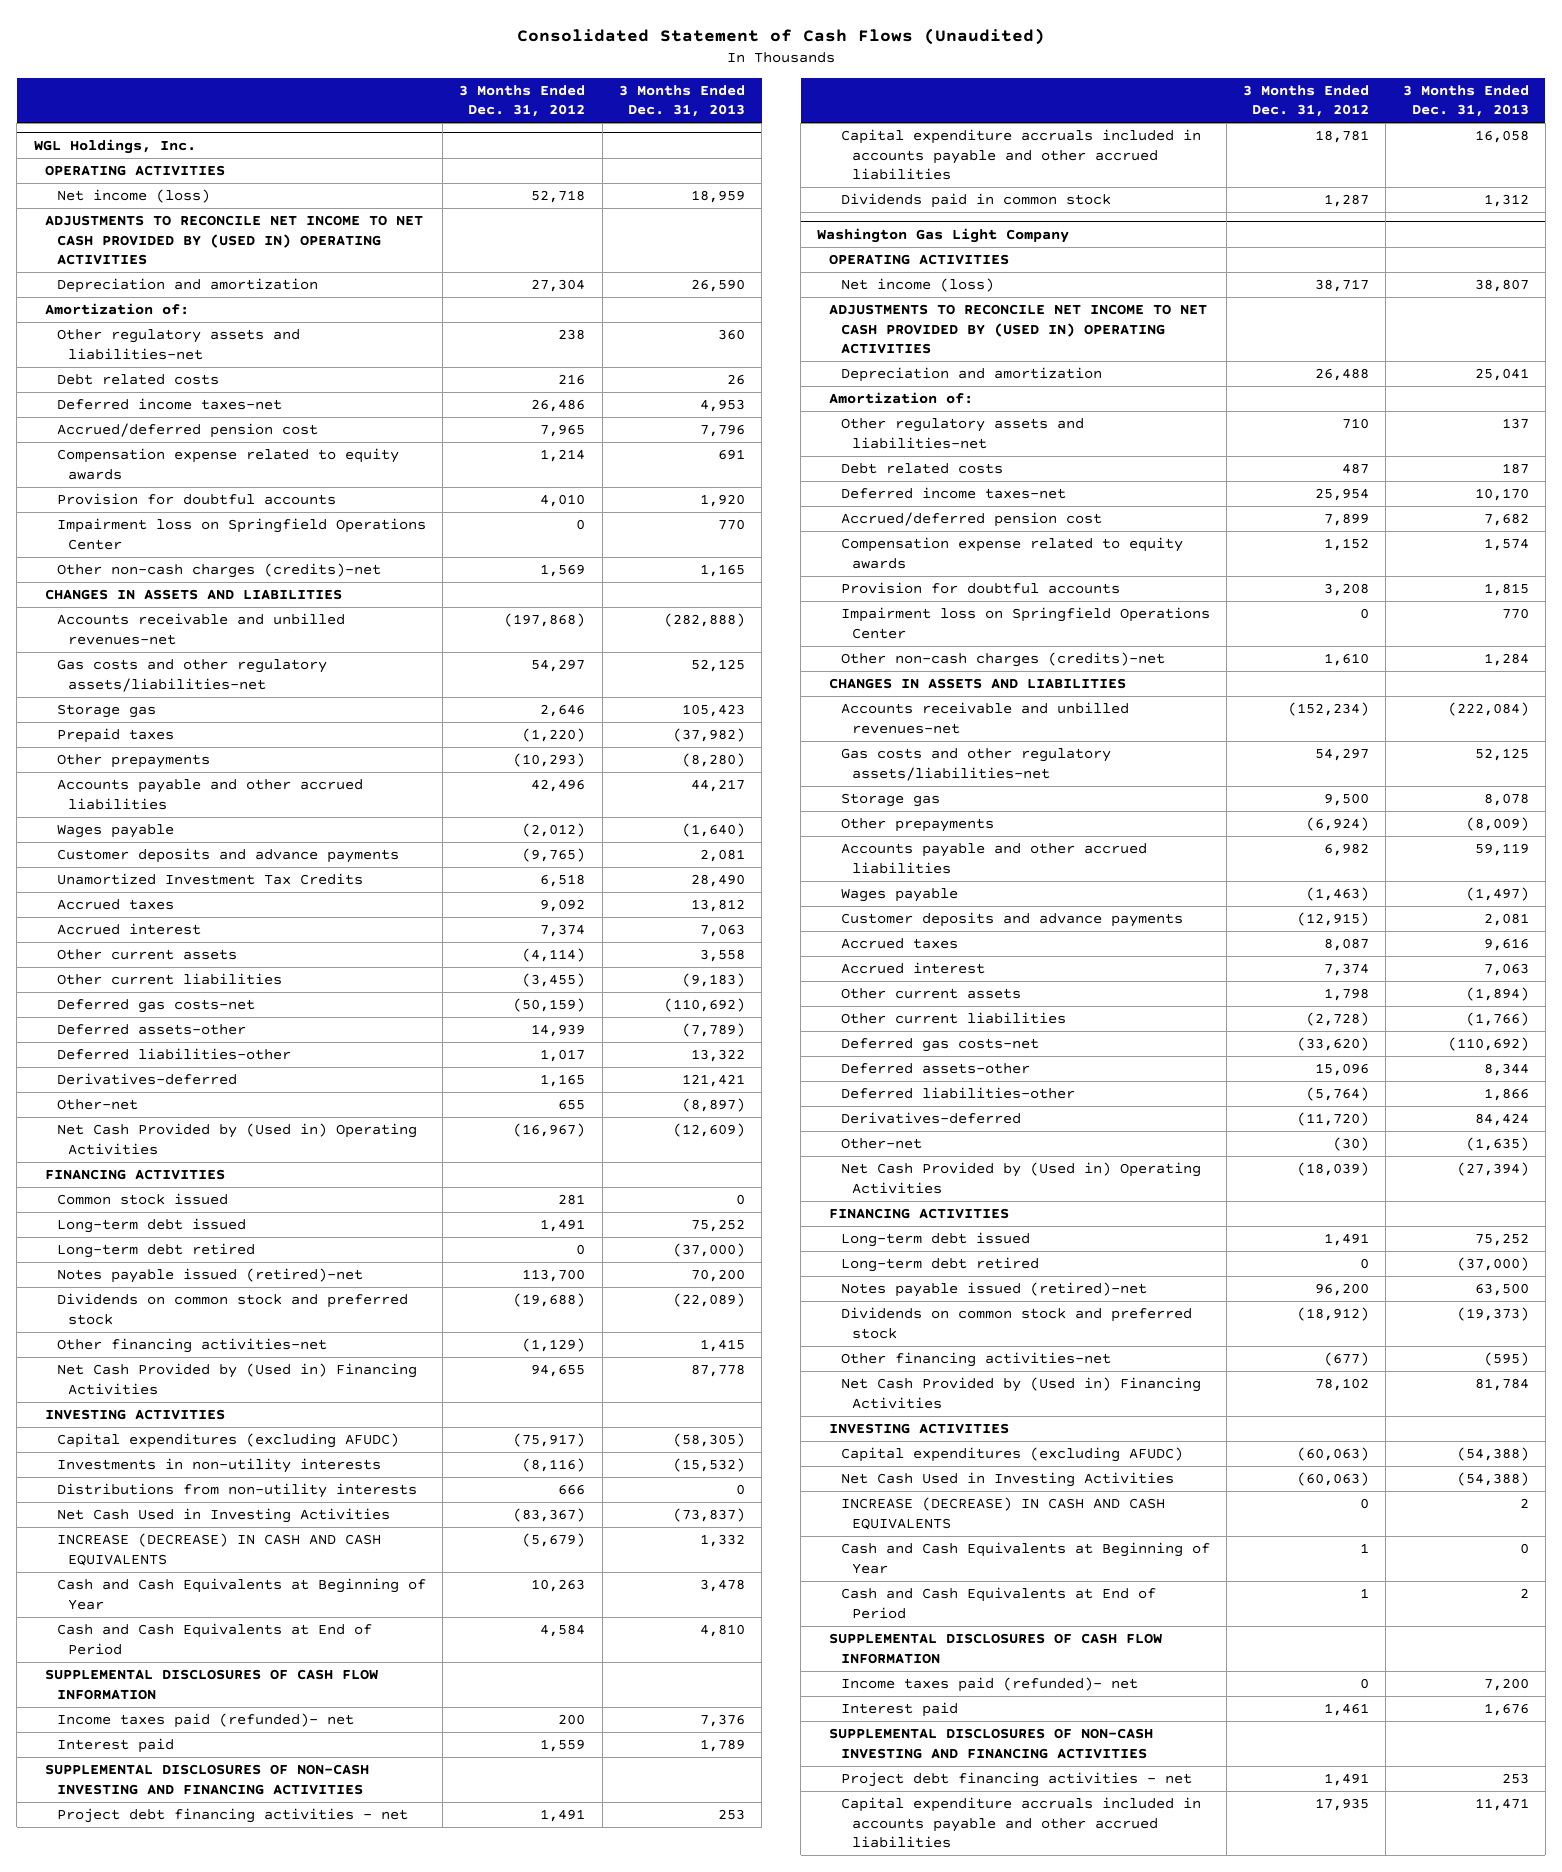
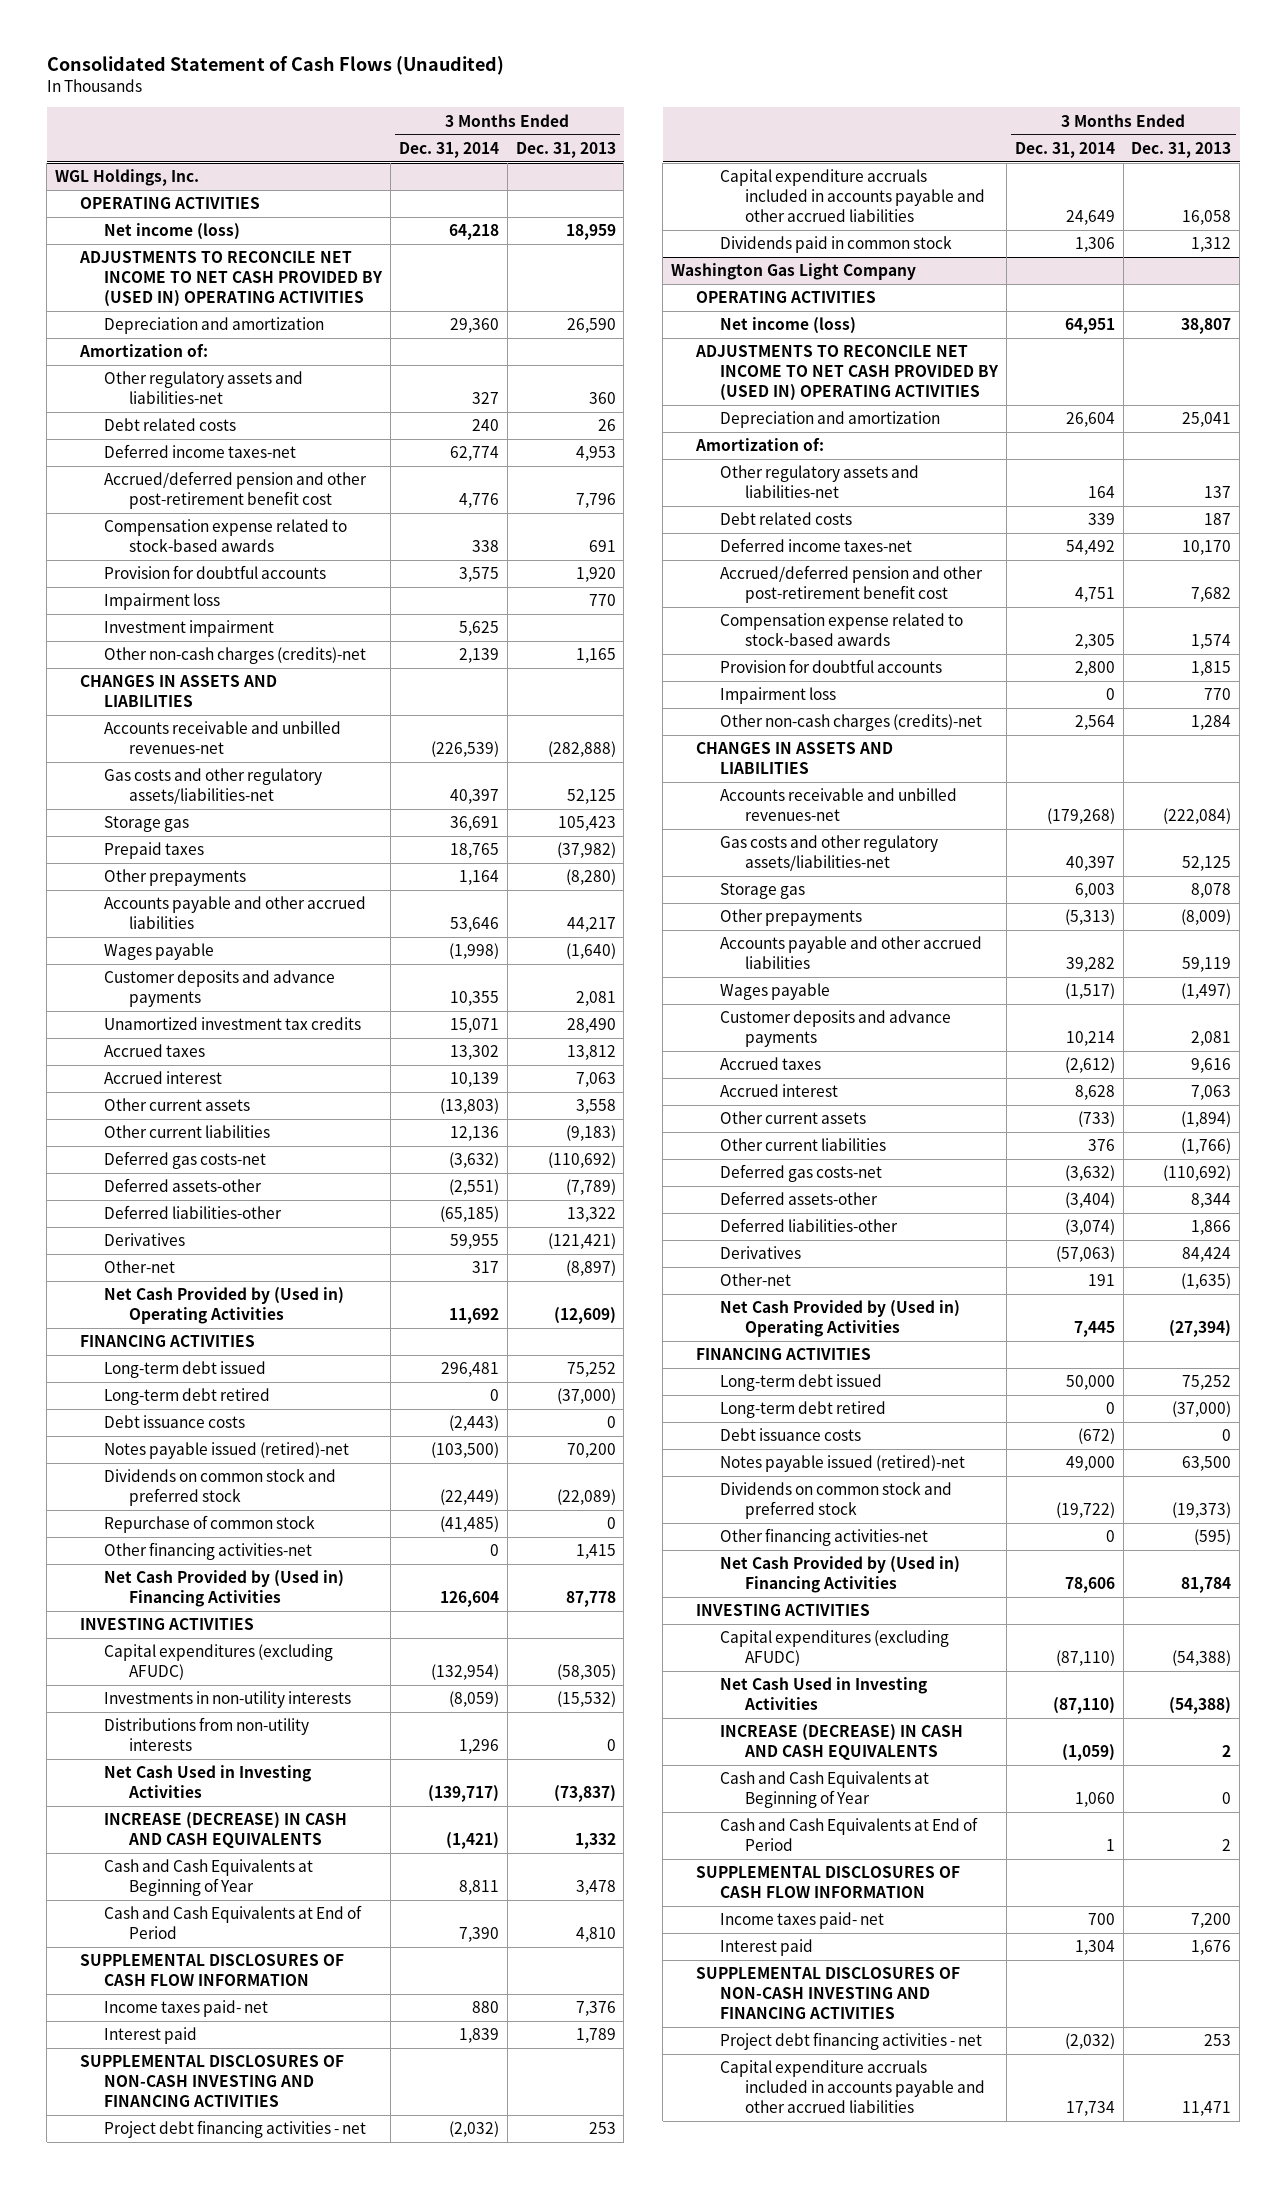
[459,84,586,118] 3 Months Ended Dec. 31, 2012 -> none
none -> [398,141,499,158] Dec. 31, 2014
[56,423,318,439] Accrued/deferred pension cost -> [104,471,368,509] Accrued/deferred pension and other post-retirement benefit cost
[56,448,399,480] Compensation expense related to equity awards -> [104,519,348,552] Compensation expense related to stock-based awards
[56,518,426,550] Impairment loss on Springfield Operations Center -> [104,593,221,611] Impairment loss
none -> [104,620,275,638] Investment impairment
[56,873,363,886] Unamortized Investment Tax Credits -> [104,1017,362,1031] Unamortized investment tax credits
[56,1073,237,1086] Derivatives-deferred -> [104,1233,186,1247] Derivatives
[682,1074,746,1088] 121,421 -> [547,1233,616,1250] (121,421)
[56,1193,228,1206] Common stock issued -> none
none -> [104,1415,246,1429] Debt issuance costs
none -> [104,1515,316,1534] Repurchase of common stock
[56,1713,354,1729] Income taxes paid (refunded)- net -> [104,2000,269,2018] Income taxes paid- net
[840,512,1102,528] Accrued/deferred pension cost -> [720,565,984,603] Accrued/deferred pension and other post-retirement benefit cost
[840,537,1183,569] Compensation expense related to equity awards -> [720,613,964,646] Compensation expense related to stock-based awards
[840,607,1210,639] Impairment loss on Springfield Operations Center -> [720,687,837,705] Impairment loss
[840,1112,1021,1125] Derivatives-deferred -> [720,1246,802,1260] Derivatives
none -> [720,1428,862,1442] Debt issuance costs
[840,1677,1138,1693] Income taxes paid (refunded)- net -> [720,1912,885,1930] Income taxes paid- net

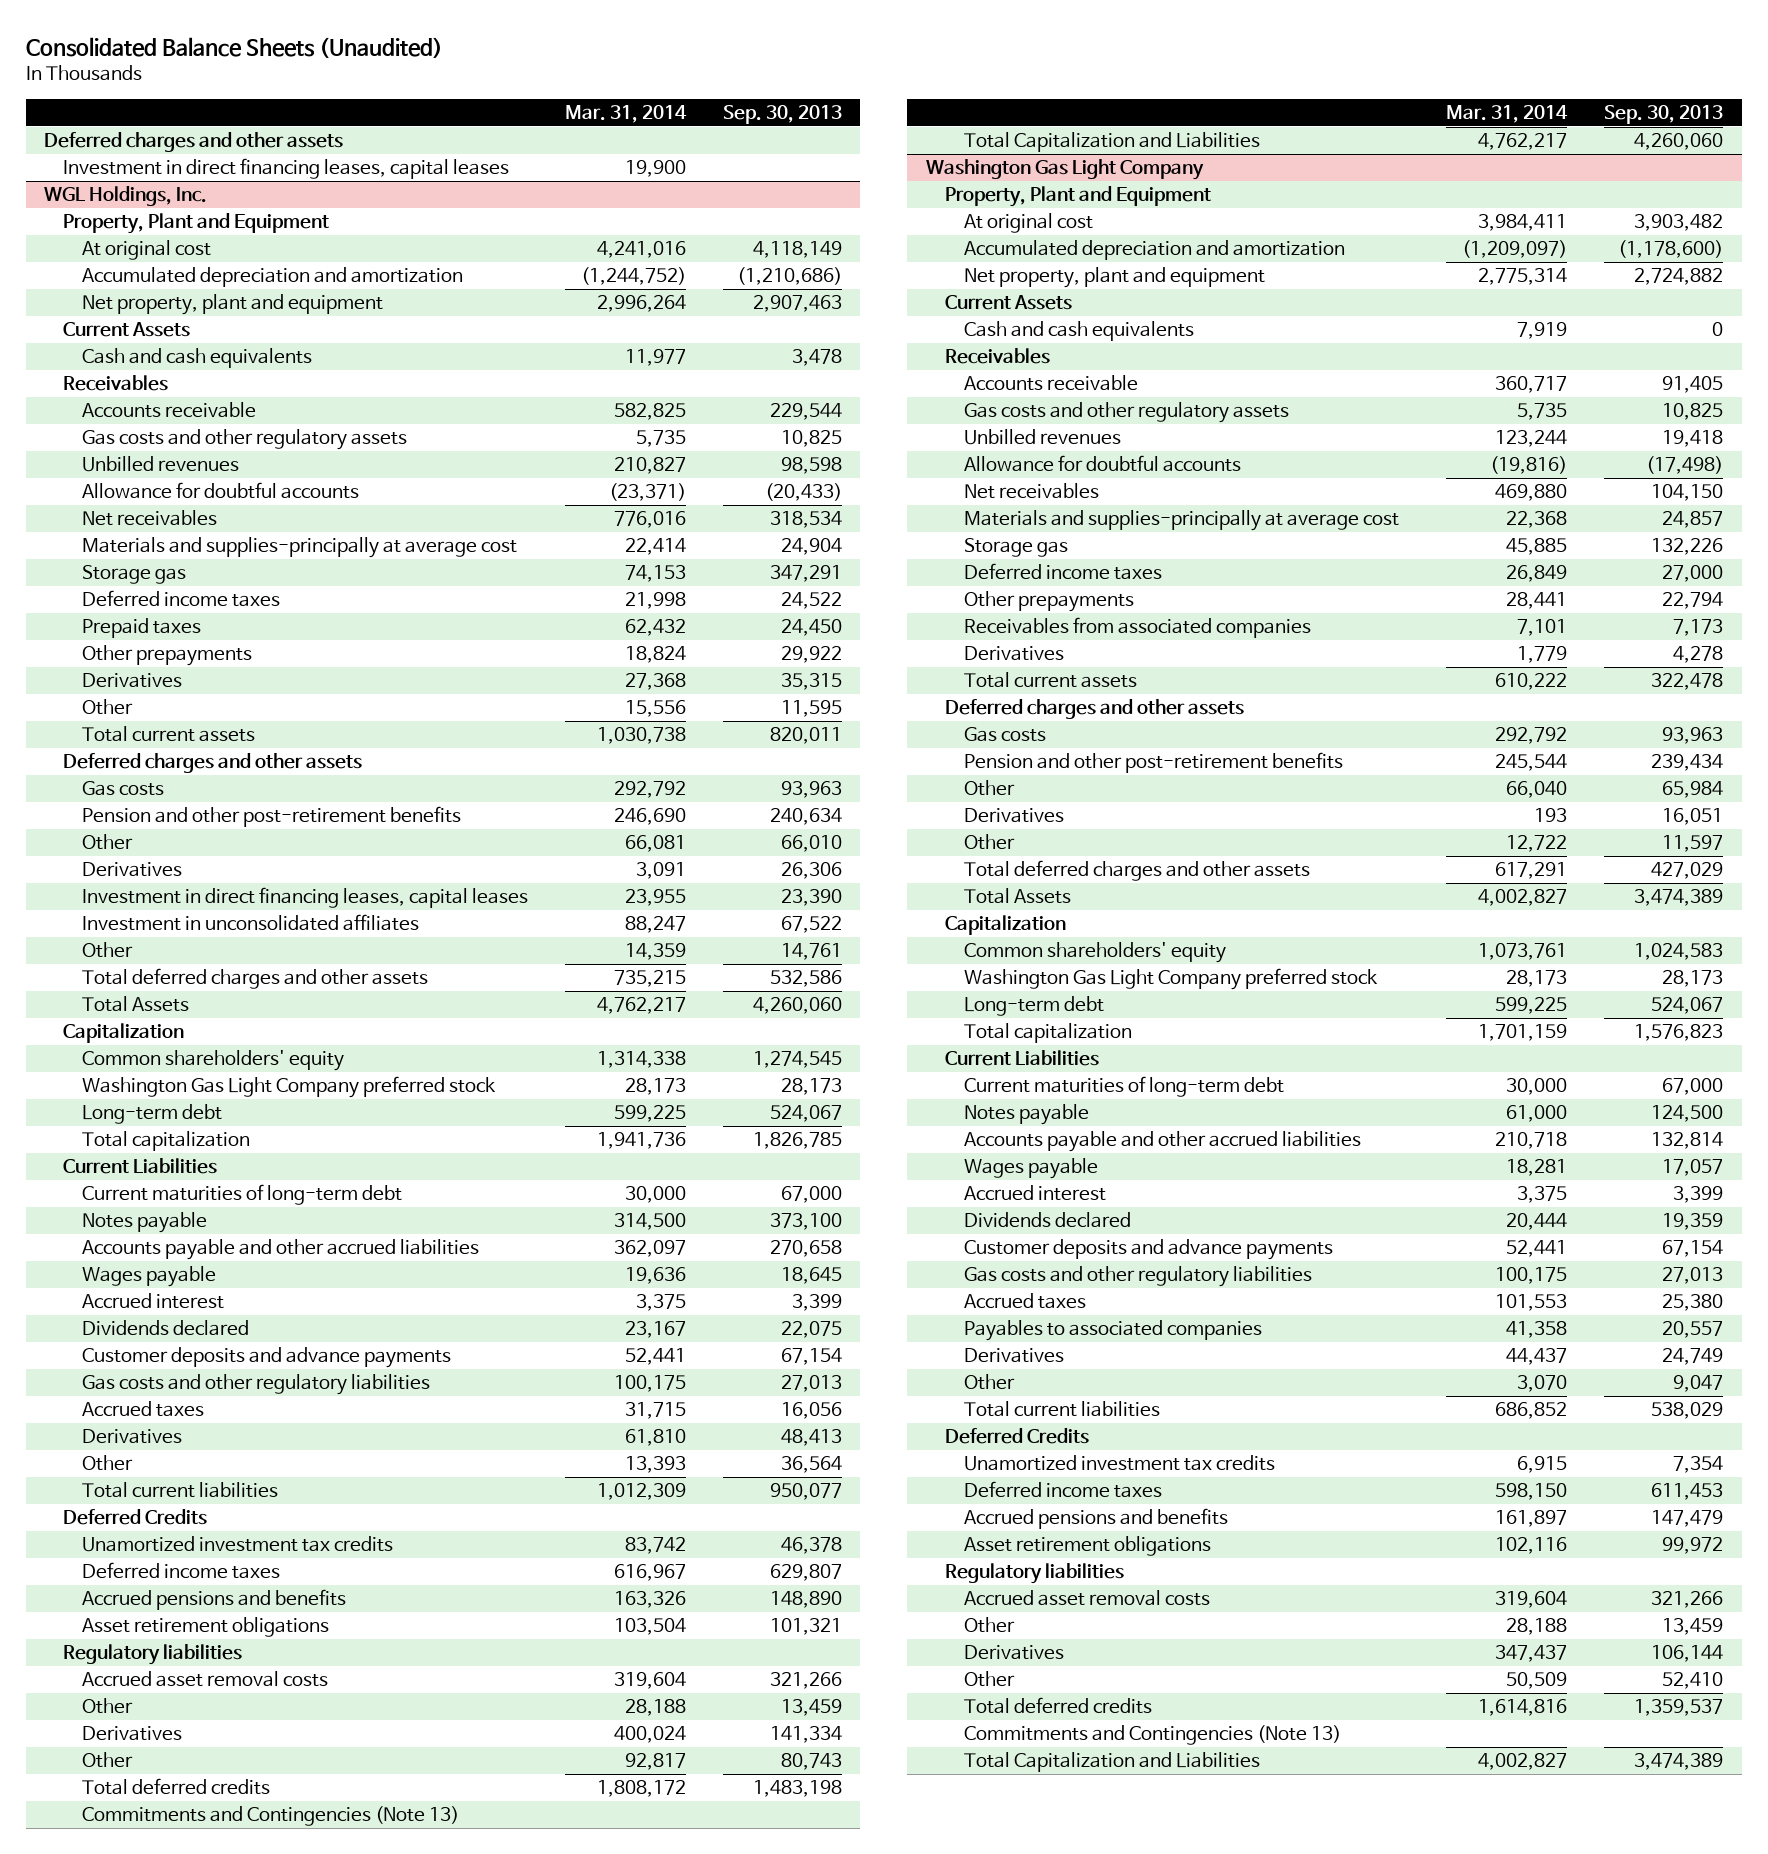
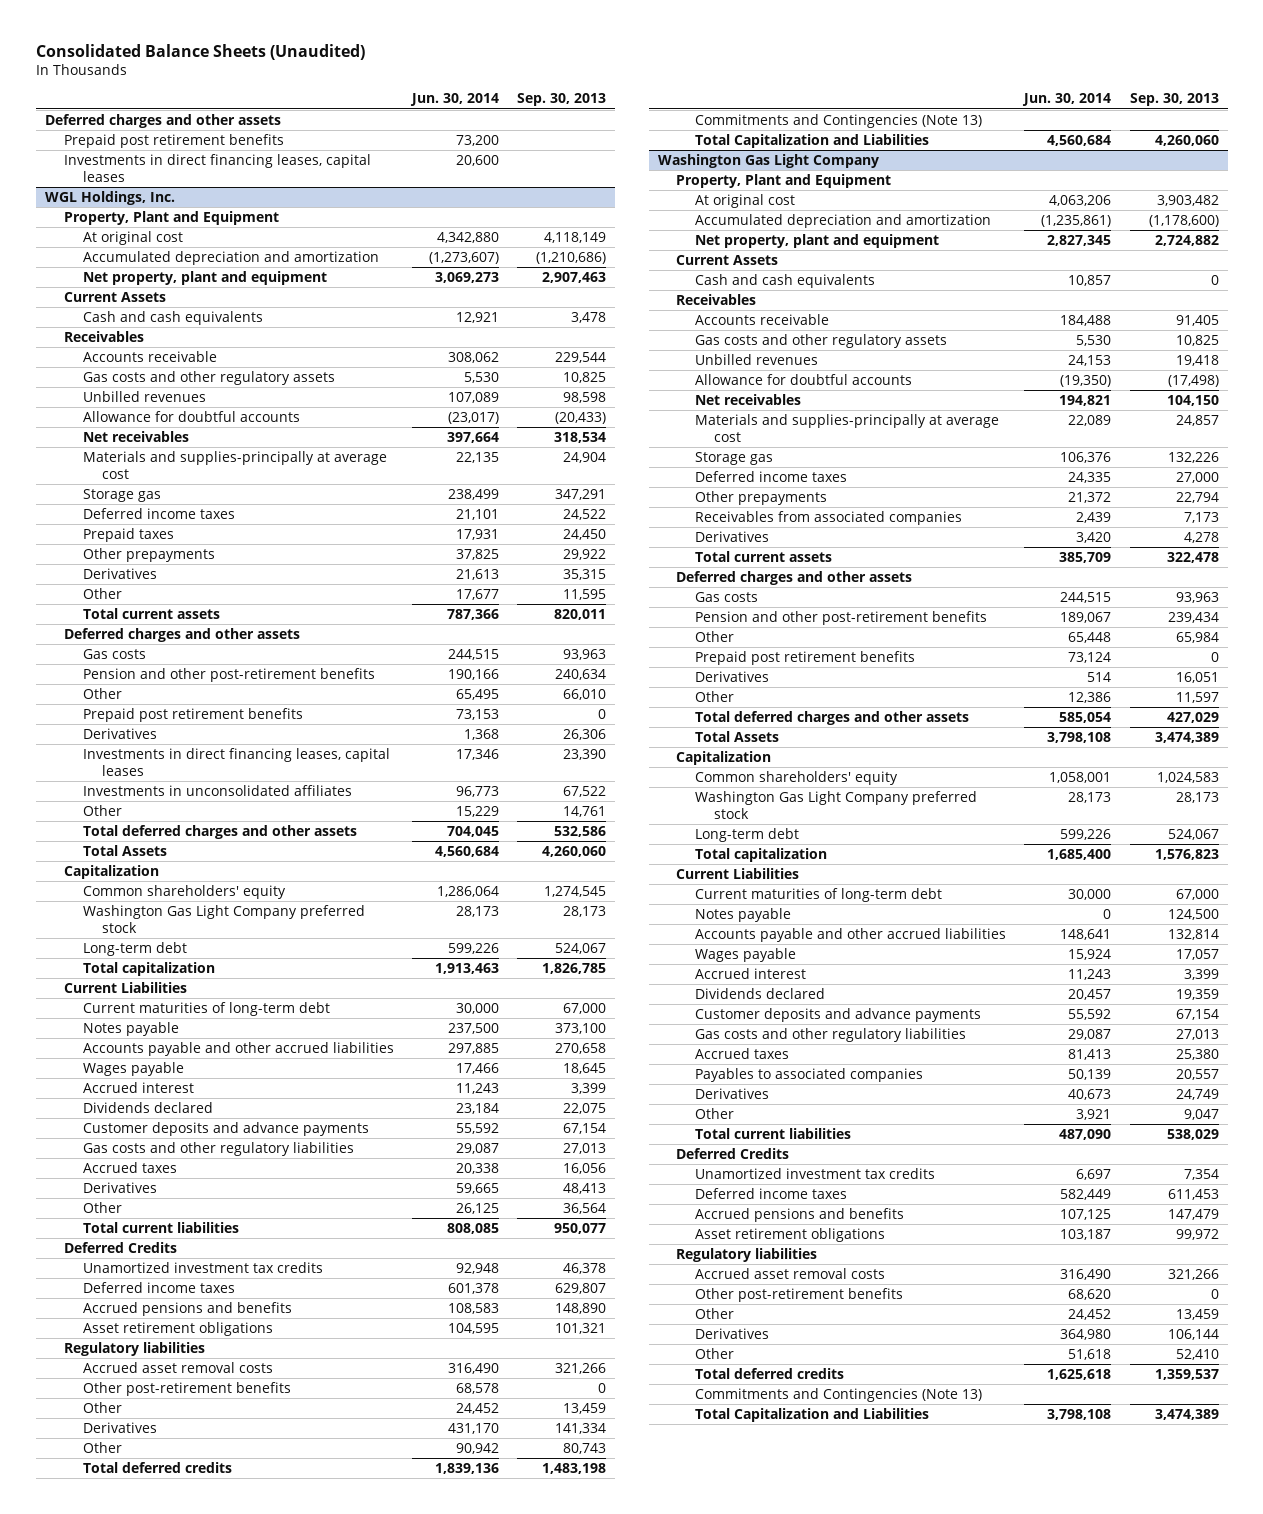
[565,104,688,123] Mar. 31, 2014 -> none
none -> [409,93,499,107] Jun. 30, 2014
none -> [63,133,284,148] Prepaid post retirement benefits
[63,158,510,180] Investment in direct financing leases, capital leases -> [63,153,371,182] Investments in direct financing leases, capital leases
none -> [82,707,303,722] Prepaid post retirement benefits
[82,887,529,909] Investment in direct financing leases, capital leases -> [82,747,390,776] Investments in direct financing leases, capital leases
[82,914,420,932] Investment in unconsolidated affiliates -> [82,784,352,796] Investments in unconsolidated affiliates
none -> [82,1381,291,1396] Other post-retirement benefits
none -> [695,650,916,665] Prepaid post retirement benefits
none -> [695,1287,904,1302] Other post-retirement benefits

